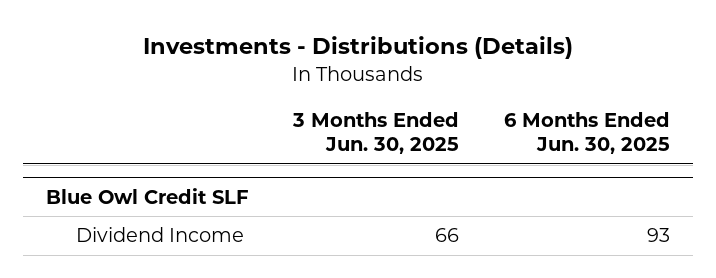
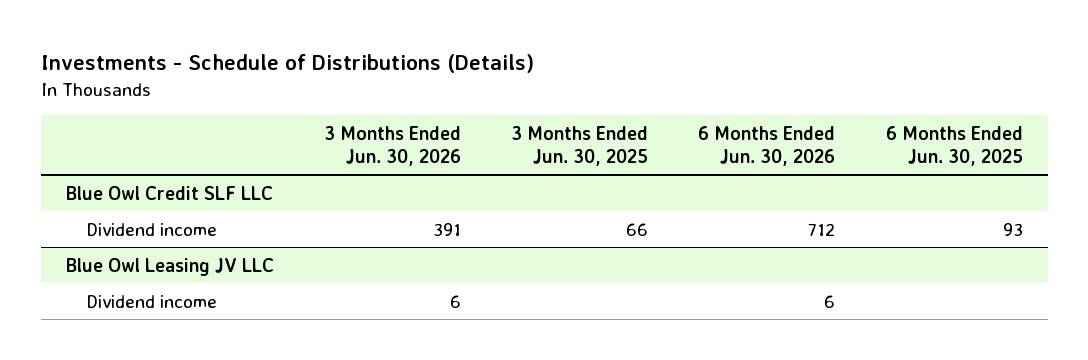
[143,35,574,59] Investments - Distributions (Details) -> [40,54,534,74] Investments - Schedule of Distributions (Details)
none -> [323,125,461,166] 3 Months Ended Jun. 30, 2026
none -> [698,125,836,166] 6 Months Ended Jun. 30, 2026
[45,187,248,204] Blue Owl Credit SLF -> [65,185,273,200] Blue Owl Credit SLF LLC
[76,227,245,243] Dividend Income -> [85,222,217,236] Dividend income
none -> [65,257,274,276] Blue Owl Leasing JV LLC
none -> [85,294,217,308] Dividend income

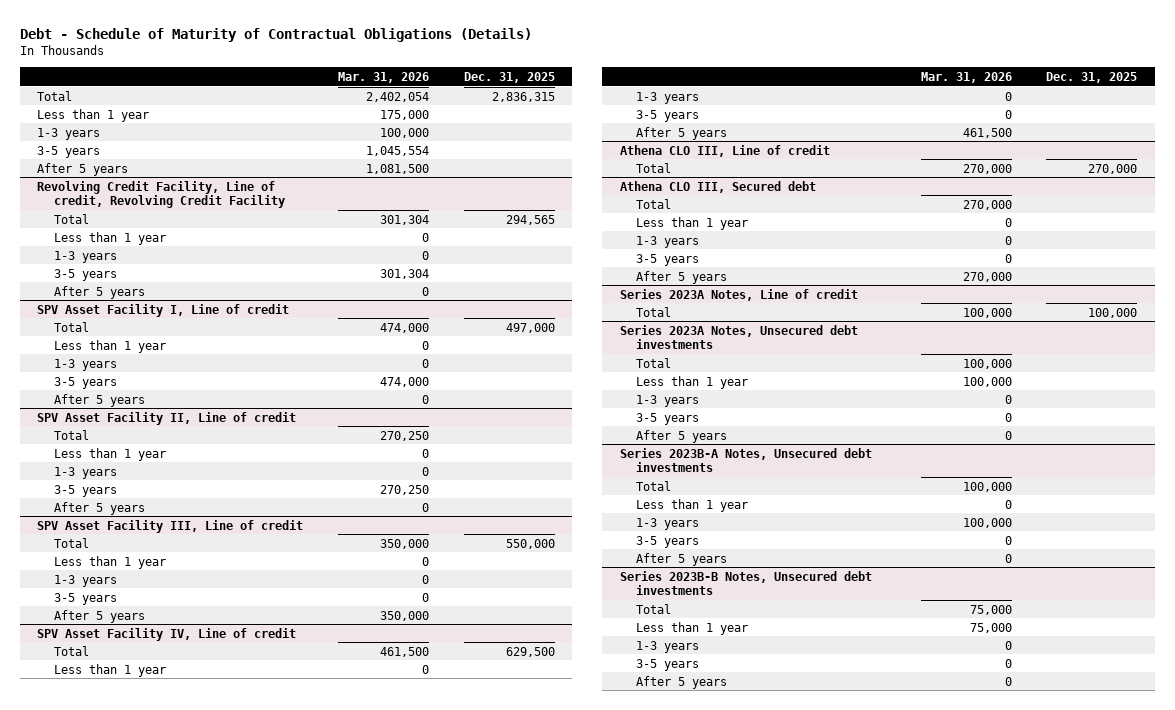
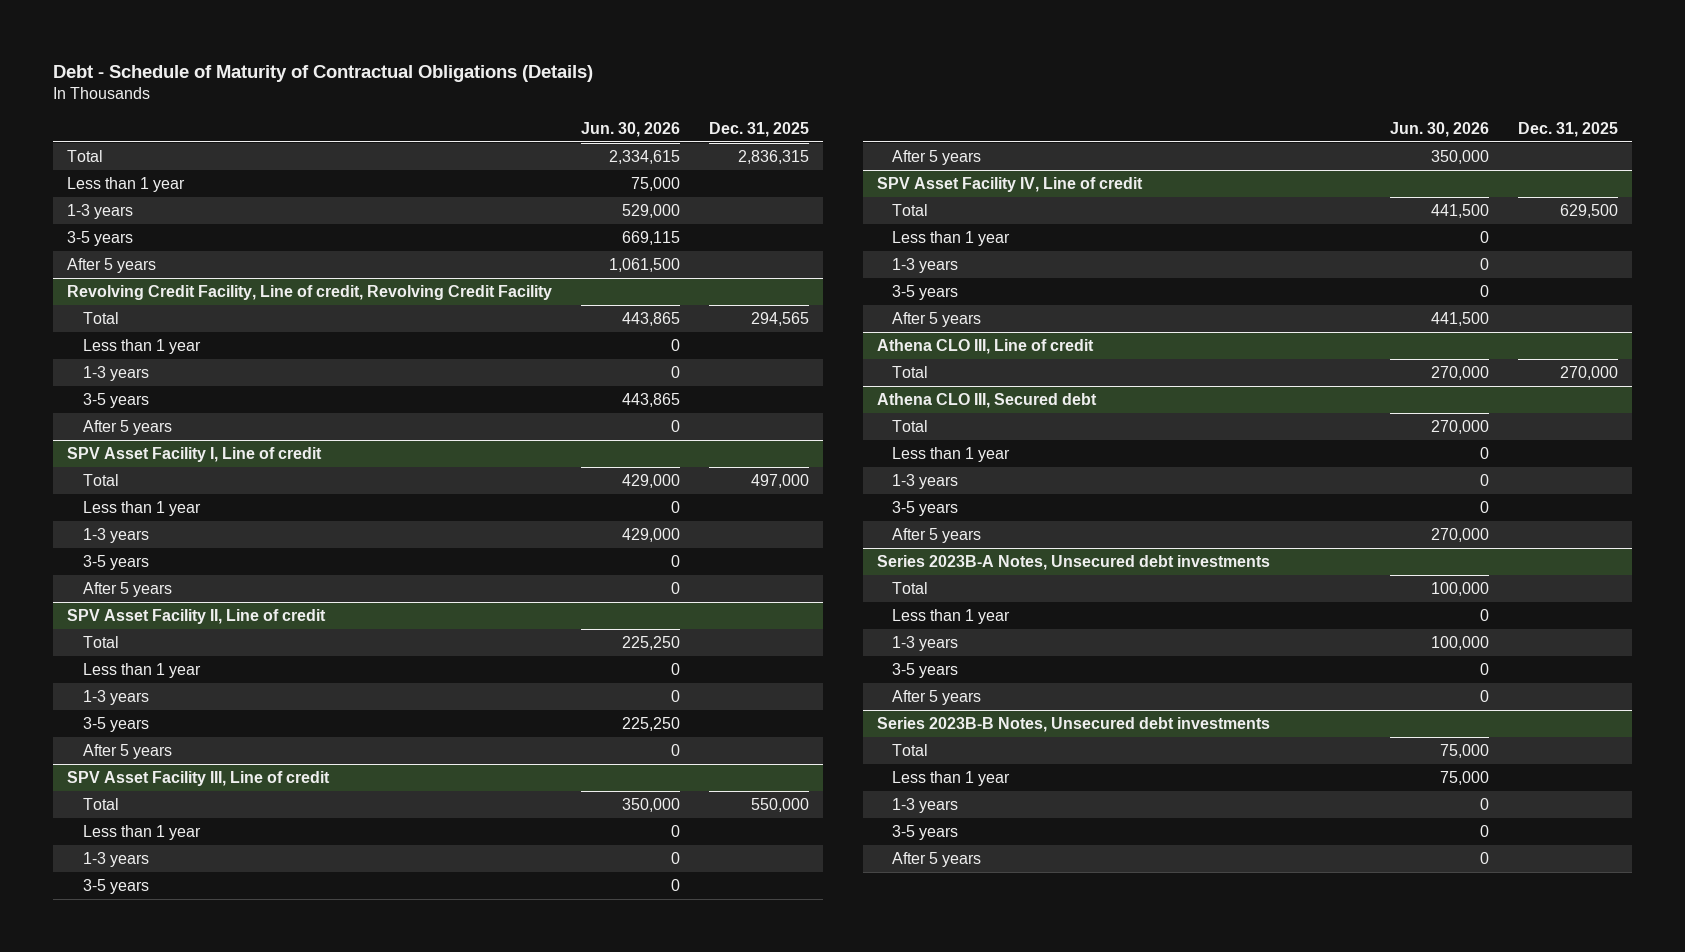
[337,71,429,83] Mar. 31, 2026 -> none
none -> [581,121,681,137] Jun. 30, 2026
[619,288,858,301] Series 2023A Notes, Line of credit -> none
[636,306,672,317] Total -> none
[619,324,858,350] Series 2023A Notes, Unsecured debt investments -> none
[636,357,672,368] Total -> none
[636,375,749,389] Less than 1 year -> none
[636,394,700,407] 1-3 years -> none
[636,412,700,425] 3-5 years -> none
[636,429,728,443] After 5 years -> none

